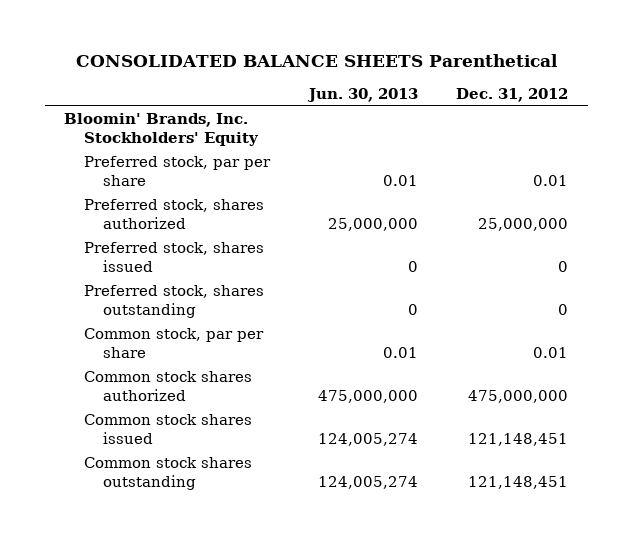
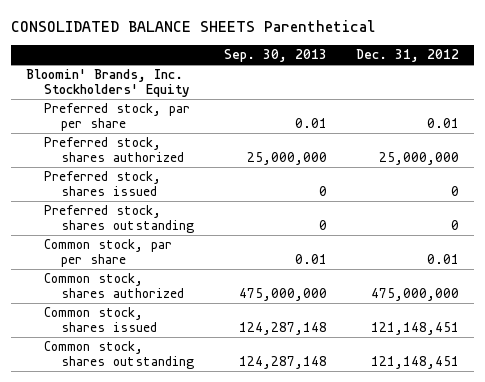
[306,88,418,103] Jun. 30, 2013 -> none
none -> [223,49,327,63] Sep. 30, 2013
[83,371,252,401] Common stock shares authorized -> [43,273,185,299] Common stock, shares authorized
[83,414,252,444] Common stock shares issued -> [43,307,158,333] Common stock, shares issued
[83,457,252,490] Common stock shares outstanding -> [43,341,195,370] Common stock, shares outstanding

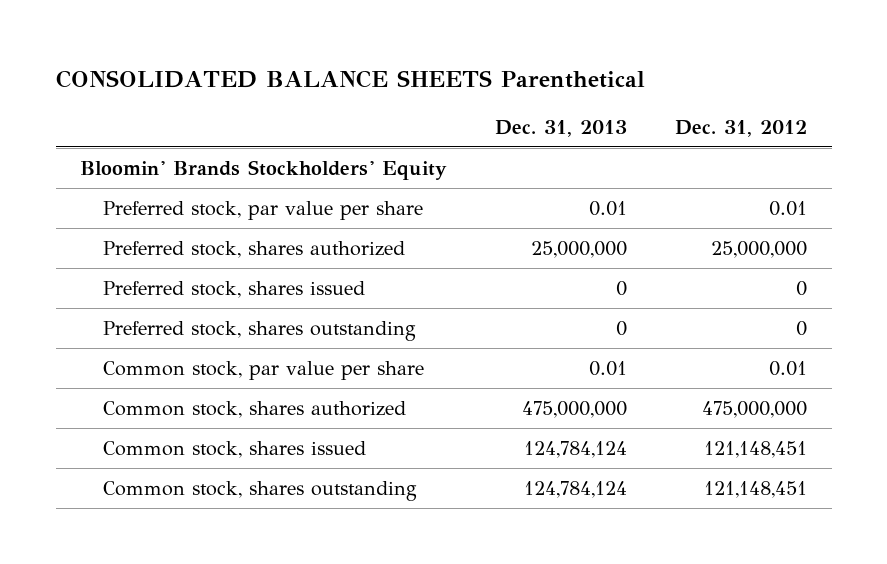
[223,49,327,63] Sep. 30, 2013 -> none
none -> [495,120,628,138] Dec. 31, 2013
[25,69,190,98] Bloomin' Brands, Inc. Stockholders' Equity -> [79,159,447,180] Bloomin' Brands Stockholders' Equity
[43,103,190,132] Preferred stock, par per share -> [103,200,424,220] Preferred stock, par value per share
[43,239,172,268] Common stock, par per share -> [103,360,425,380] Common stock, par value per share

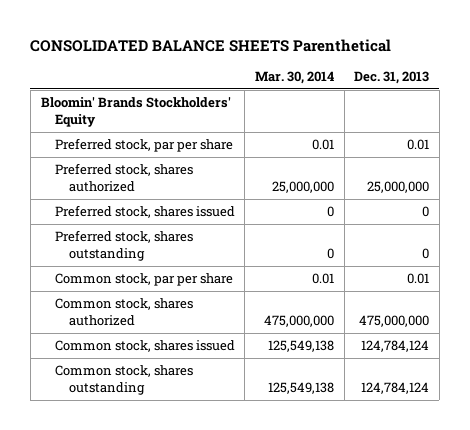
[675,120,808,138] Dec. 31, 2012 -> none
none -> [255,70,335,84] Mar. 30, 2014
[103,200,424,220] Preferred stock, par value per share -> [54,138,233,153] Preferred stock, par per share
[103,360,425,380] Common stock, par value per share -> [54,273,233,287] Common stock, par per share

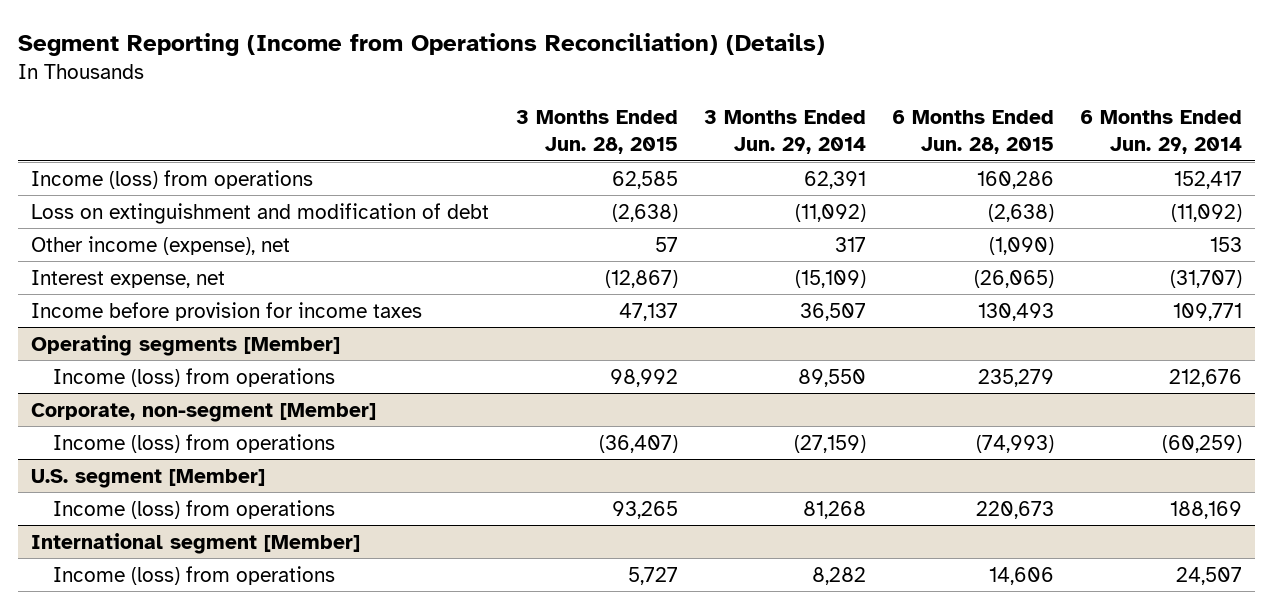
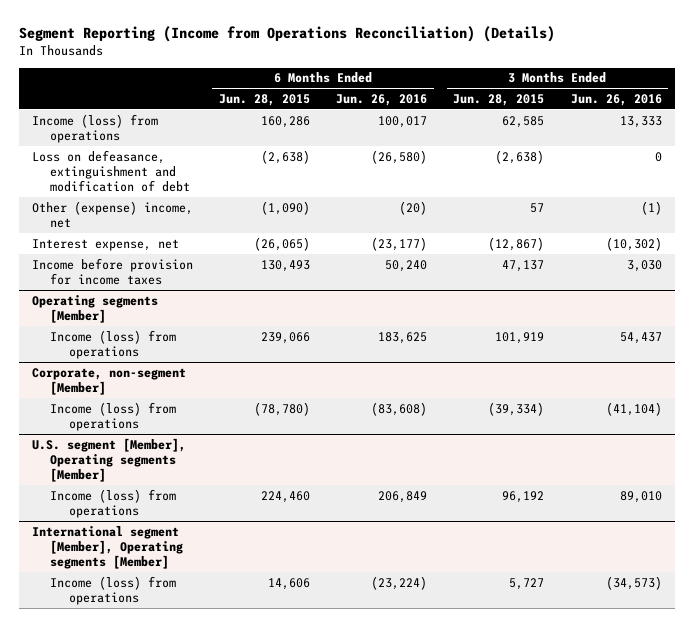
[703,110,866,155] 3 Months Ended Jun. 29, 2014 -> none
[1080,110,1243,155] 6 Months Ended Jun. 29, 2014 -> none
none -> [336,93,428,106] Jun. 26, 2016
none -> [570,93,662,106] Jun. 26, 2016
[31,202,490,224] Loss on extinguishment and modification of debt -> [31,149,191,193] Loss on defeasance, extinguishment and modification of debt
[31,235,291,255] Other income (expense), net -> [31,200,193,228] Other (expense) income, net
[609,368,678,387] 98,992 -> [495,331,545,344] 101,919
[978,368,1055,387] 235,279 -> [261,331,311,344] 239,066
[598,434,678,453] (36,407) -> [488,401,545,416] (39,334)
[976,434,1055,453] (74,993) -> [254,401,311,416] (78,780)
[31,468,266,488] U.S. segment [Member] -> [31,437,186,483] U.S. segment [Member], Operating segments [Member]
[611,500,678,519] 93,265 -> [502,490,545,503] 96,192
[976,500,1055,519] 220,673 -> [261,490,311,503] 224,460
[31,532,361,554] International segment [Member] -> [31,525,184,570] International segment [Member], Operating segments [Member]

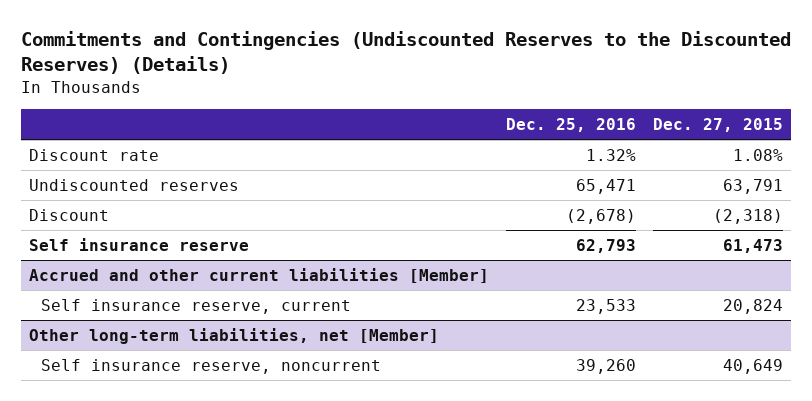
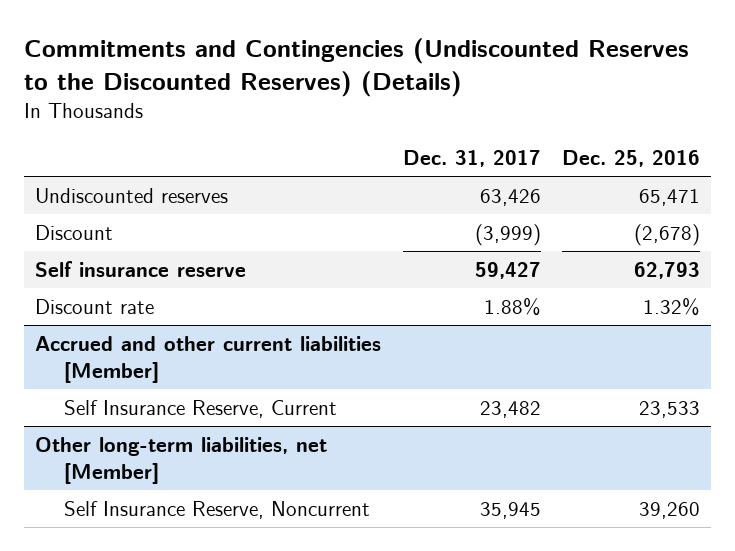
[652,117,783,132] Dec. 27, 2015 -> none
none -> [402,150,541,168] Dec. 31, 2017
[29,149,160,162] Discount rate -> [34,298,154,314] Discount rate
[40,299,351,315] Self insurance reserve, current -> [64,399,338,418] Self Insurance Reserve, Current
[40,359,381,375] Self insurance reserve, noncurrent -> [64,500,371,519] Self Insurance Reserve, Noncurrent

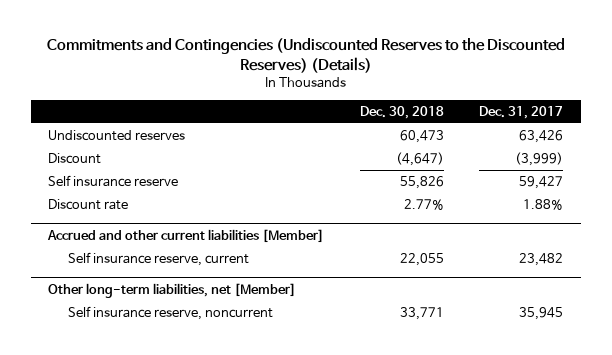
[562,150,701,168] Dec. 25, 2016 -> none
none -> [359,105,444,119] Dec. 30, 2018
[64,399,338,418] Self Insurance Reserve, Current -> [68,251,250,266] Self insurance reserve, current
[64,500,371,519] Self Insurance Reserve, Noncurrent -> [68,305,274,320] Self insurance reserve, noncurrent

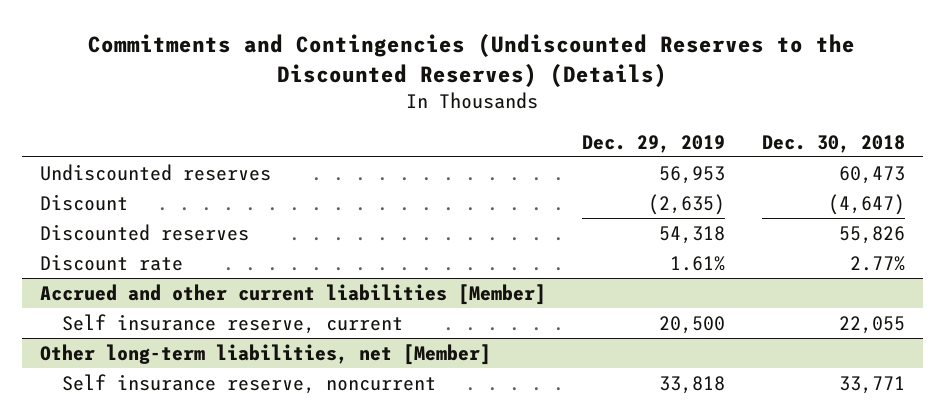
[479,105,564,119] Dec. 31, 2017 -> none
none -> [582,134,726,153] Dec. 29, 2019
[48,174,179,187] Self insurance reserve -> [39,223,249,241] Discounted reserves

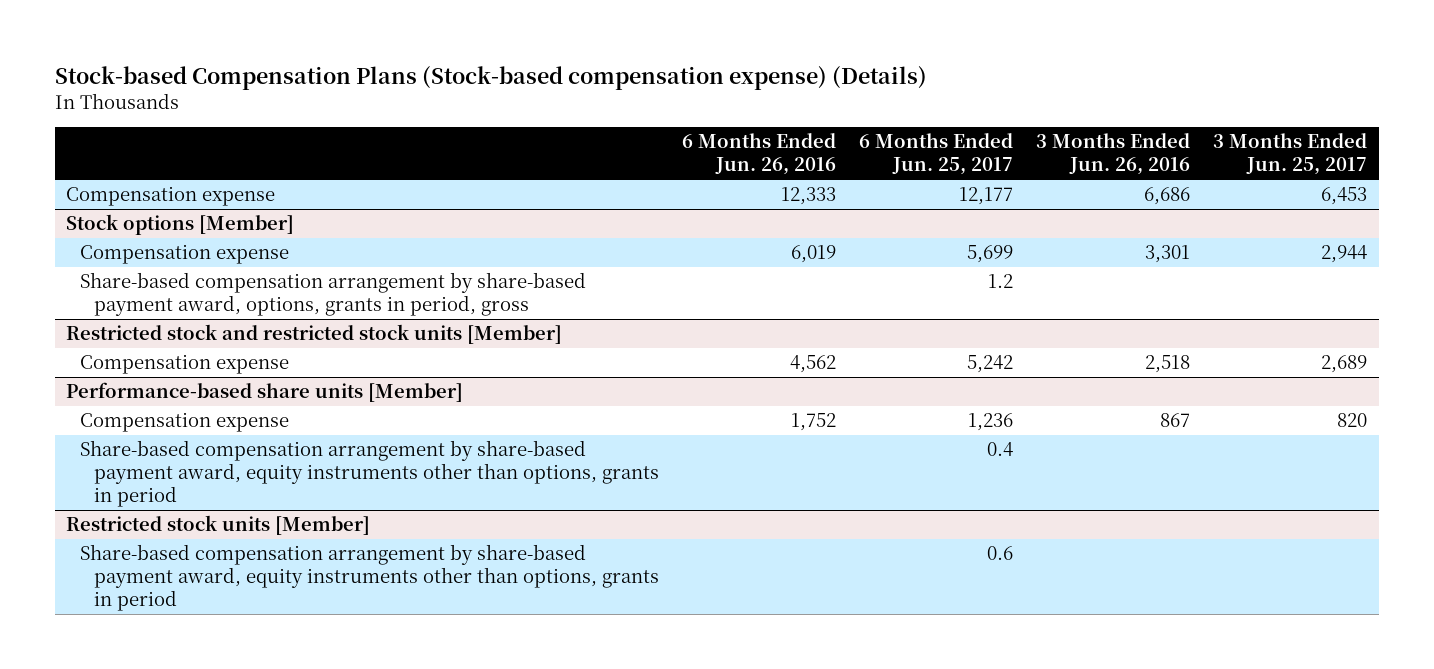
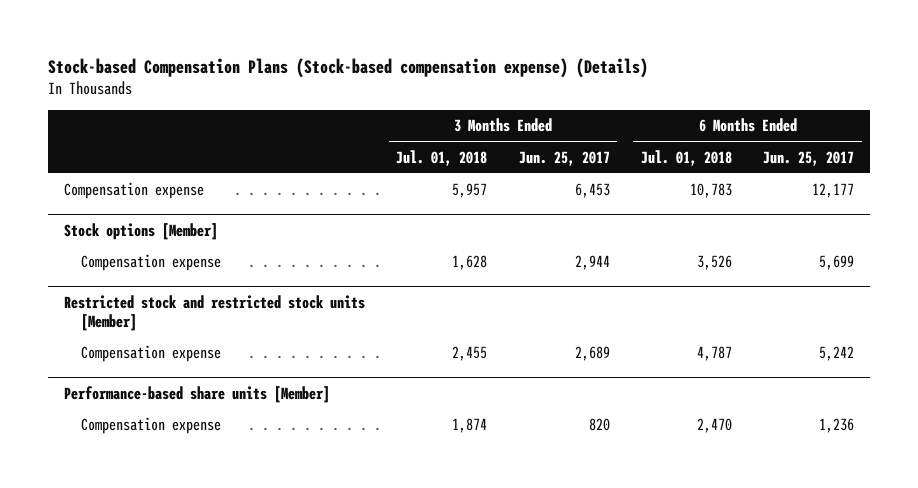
[682,133,837,176] 6 Months Ended Jun. 26, 2016 -> none
[1036,133,1191,176] 3 Months Ended Jun. 26, 2016 -> none
none -> [396,149,488,166] Jul. 01, 2018
none -> [640,149,732,166] Jul. 01, 2018
[80,272,587,317] Share-based compensation arrangement by share-based payment award, options, grants in period, gross -> none
[80,440,660,508] Share-based compensation arrangement by share-based payment award, equity instruments other than options, grants in period -> none
[66,515,371,536] Restricted stock units [Member] -> none
[80,544,660,612] Share-based compensation arrangement by share-based payment award, equity instruments other than options, grants in period -> none

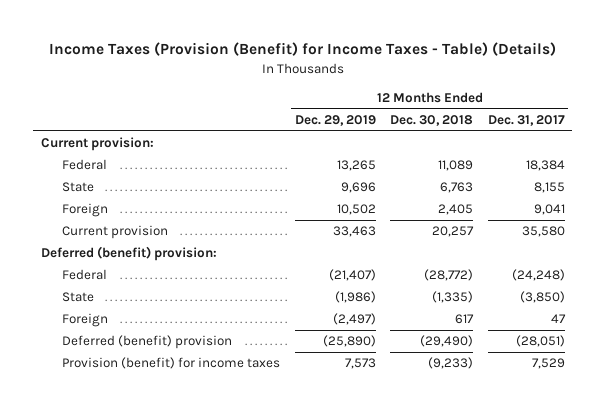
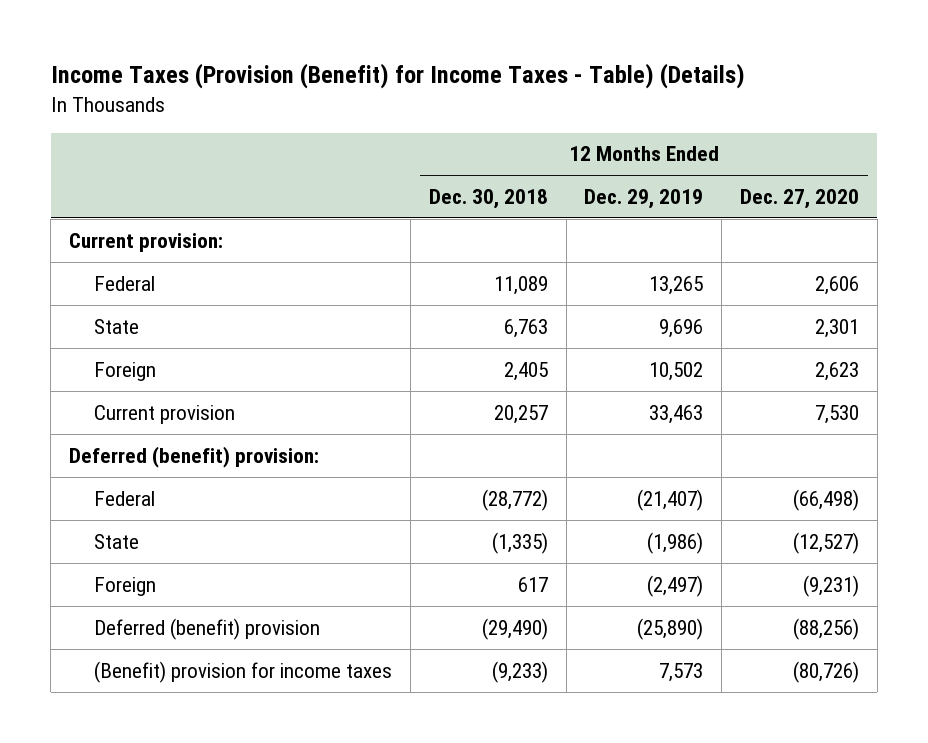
[487,115,565,127] Dec. 31, 2017 -> none
none -> [740,188,860,209] Dec. 27, 2020
[61,357,280,370] Provision (benefit) for income taxes -> [94,660,393,683] (Benefit) provision for income taxes

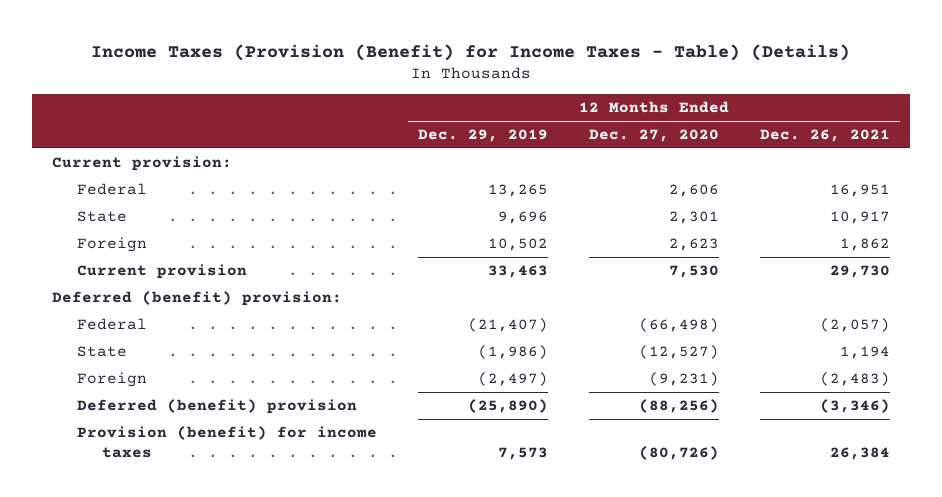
[428,188,548,209] Dec. 30, 2018 -> none
none -> [759,128,890,142] Dec. 26, 2021
[94,660,393,683] (Benefit) provision for income taxes -> [77,425,378,458] Provision (benefit) for income taxes

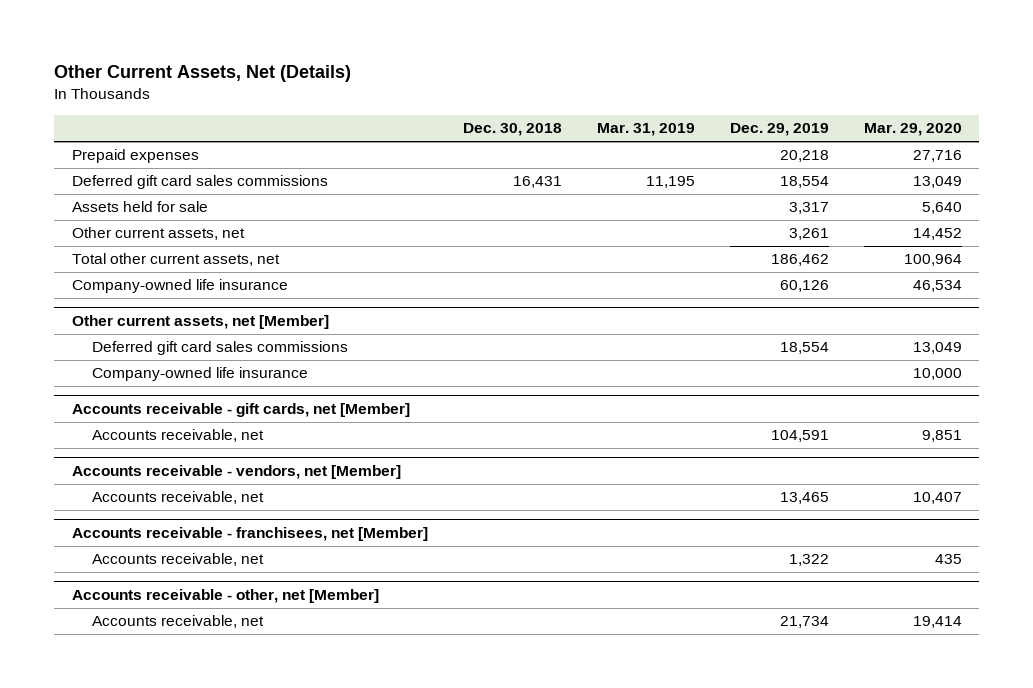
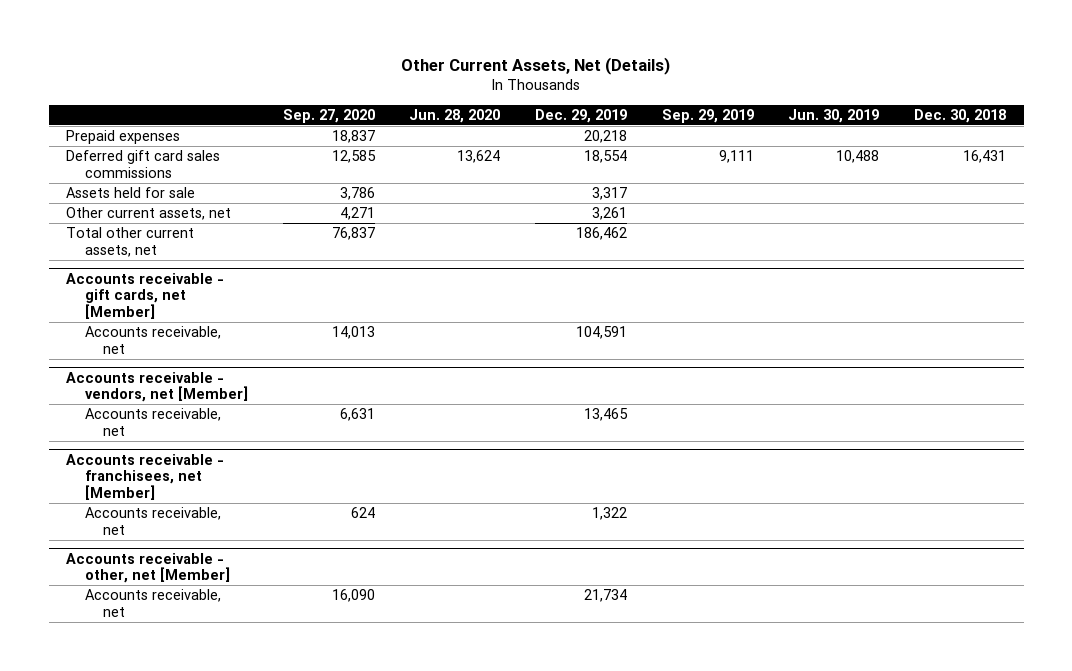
[596,123,695,137] Mar. 31, 2019 -> none
[863,123,962,137] Mar. 29, 2020 -> none
none -> [282,108,375,123] Sep. 27, 2020
none -> [409,108,501,123] Jun. 28, 2020
none -> [661,108,754,123] Sep. 29, 2019
none -> [788,108,880,123] Jun. 30, 2019
[71,279,288,294] Company-owned life insurance -> none
[71,315,329,330] Other current assets, net [Member] -> none
[91,341,348,356] Deferred gift card sales commissions -> none
[91,367,308,382] Company-owned life insurance -> none

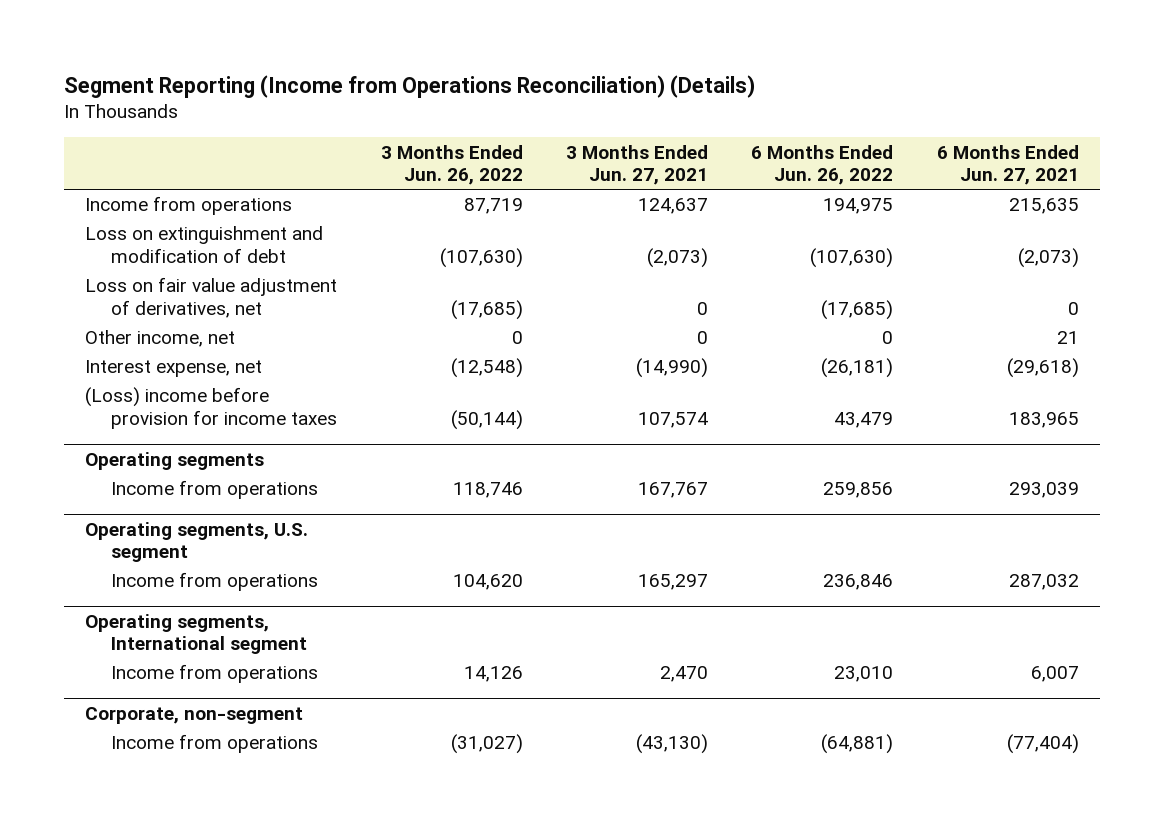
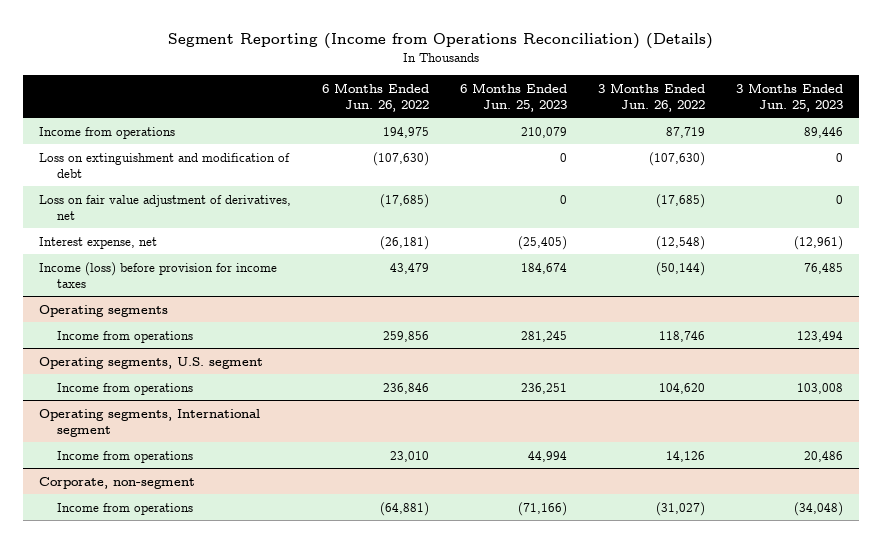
[565,144,708,185] 3 Months Ended Jun. 27, 2021 -> none
[936,144,1079,185] 6 Months Ended Jun. 27, 2021 -> none
none -> [460,82,568,112] 6 Months Ended Jun. 25, 2023
none -> [736,82,844,112] 3 Months Ended Jun. 25, 2023
[85,330,236,348] Other income, net -> none
[85,387,338,429] (Loss) income before provision for income taxes -> [38,261,277,288] Income (loss) before provision for income taxes

